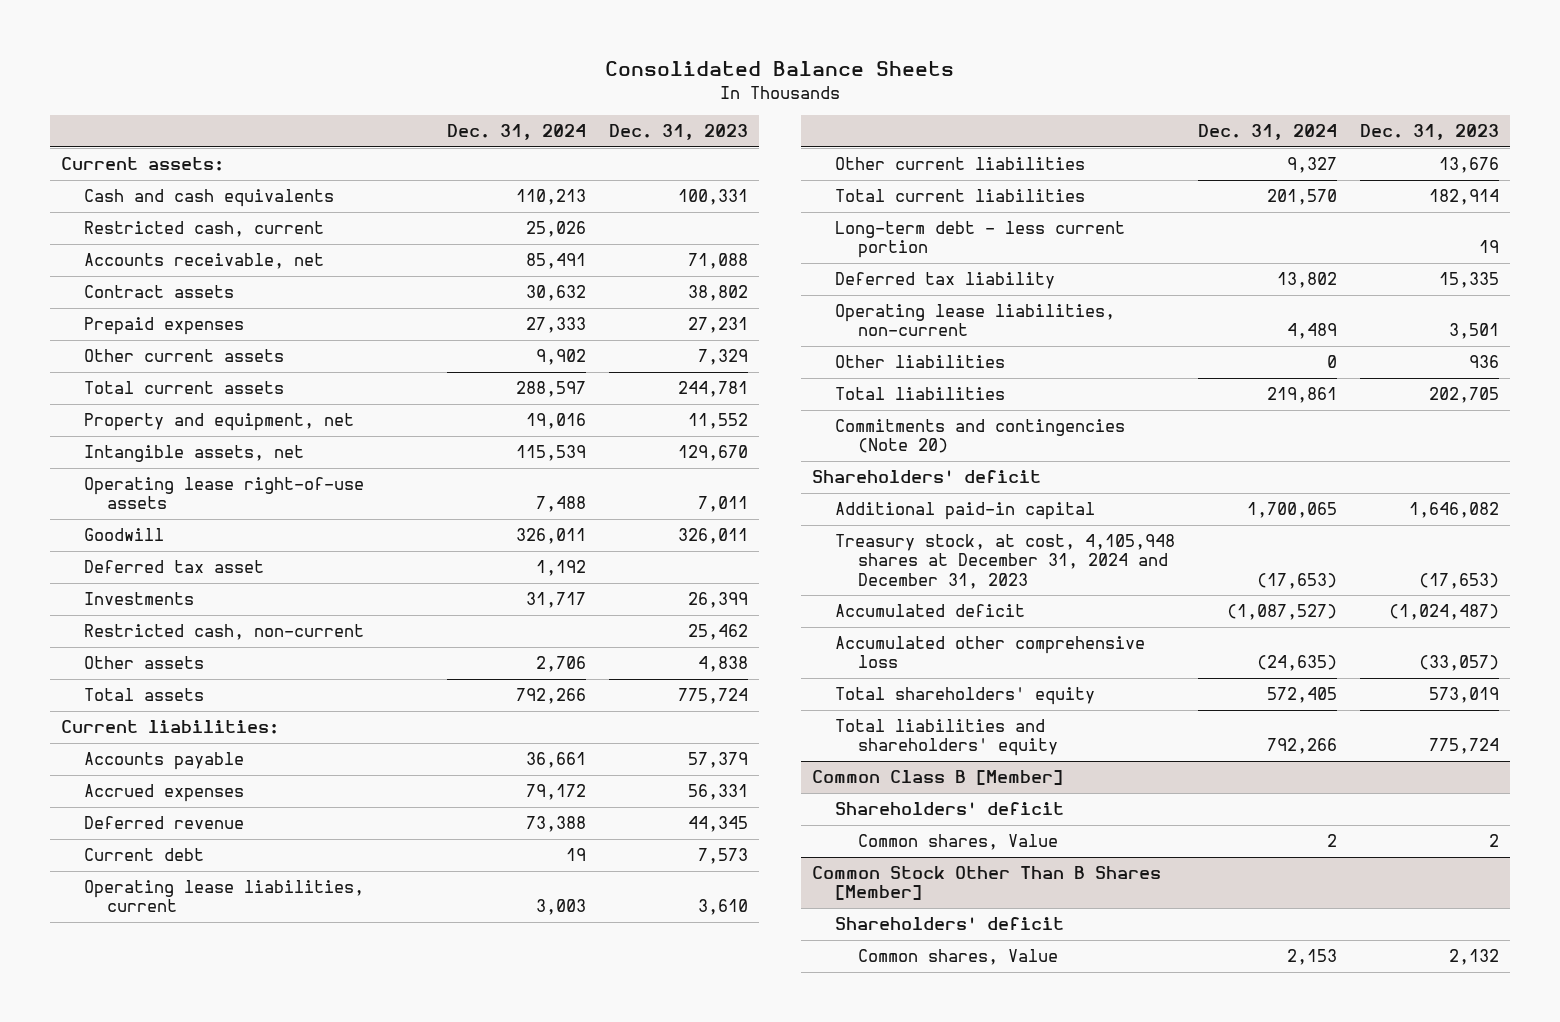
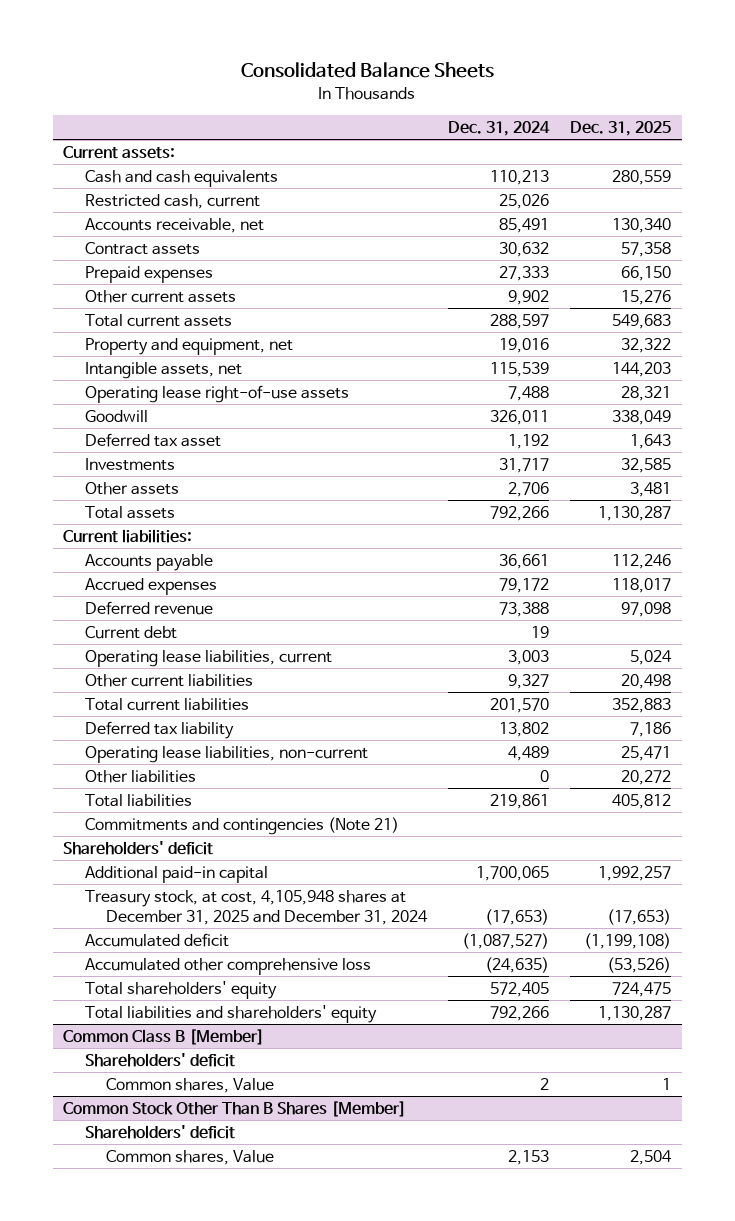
[608,124,748,141] Dec. 31, 2023 -> none
none -> [570,120,672,136] Dec. 31, 2025
[84,624,365,641] Restricted cash, non-current -> none
[835,221,1126,259] Long-term debt - less current portion -> none
[835,419,1126,454] Commitments and contingencies (Note 20) -> [84,816,399,835] Commitments and contingencies (Note 21)
[835,534,1176,589] Treasury stock, at cost, 4,105,948 shares at December 31, 2024 and December 31, 2023 -> [84,889,428,925] Treasury stock, at cost, 4,105,948 shares at December 31, 2025 and December 31, 2024

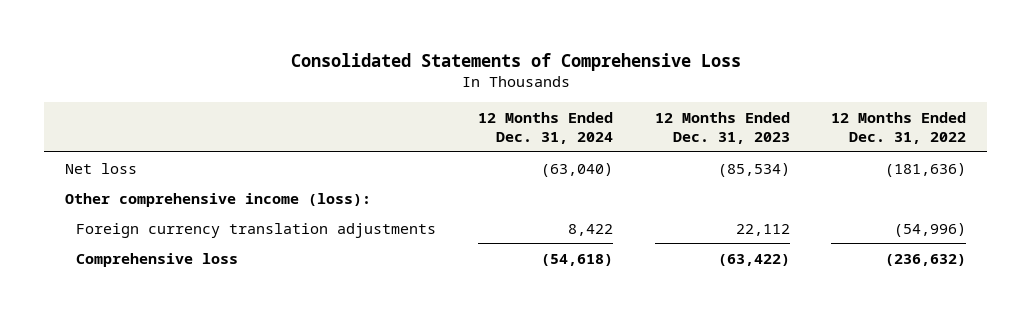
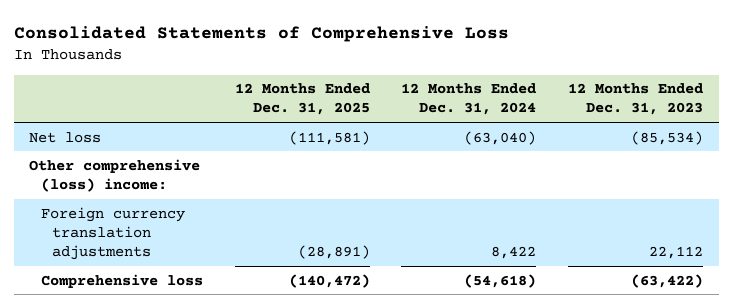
[831,111,967,145] 12 Months Ended Dec. 31, 2022 -> none
none -> [234,83,370,116] 12 Months Ended Dec. 31, 2025
[65,192,372,207] Other comprehensive income (loss): -> [29,158,201,192] Other comprehensive (loss) income:

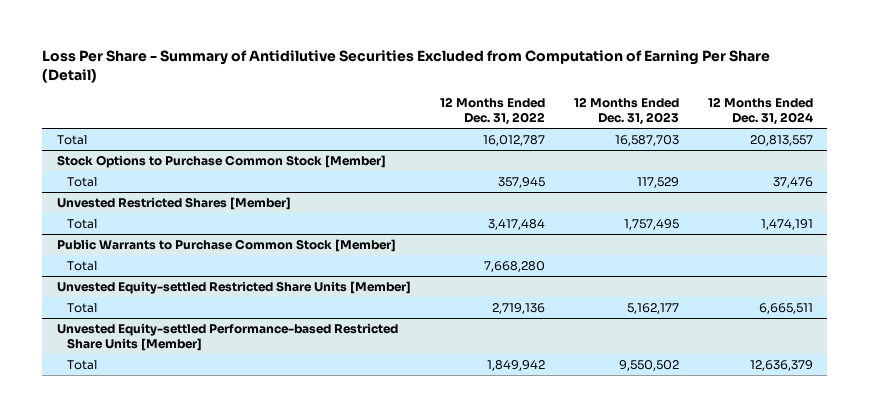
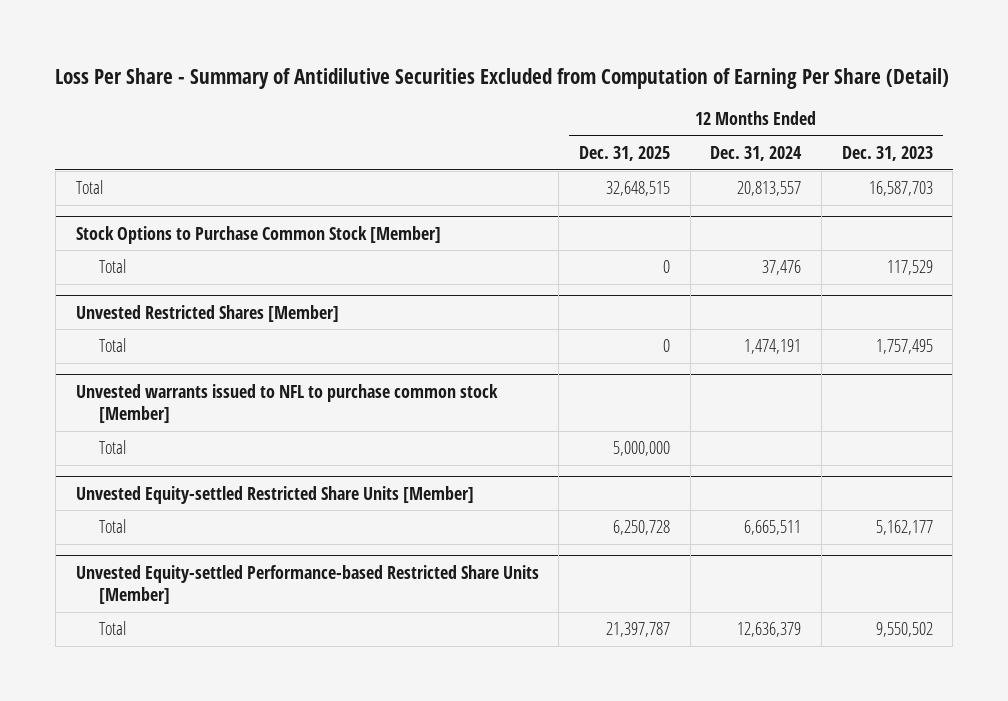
[439,97,545,125] 12 Months Ended Dec. 31, 2022 -> none
none -> [579,146,671,162] Dec. 31, 2025
[56,239,396,253] Public Warrants to Purchase Common Stock [Member] -> [75,383,498,424] Unvested warrants issued to NFL to purchase common stock [Member]

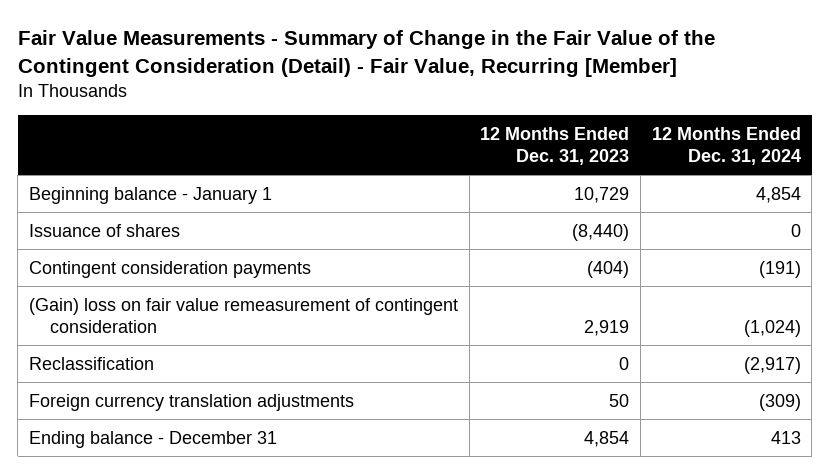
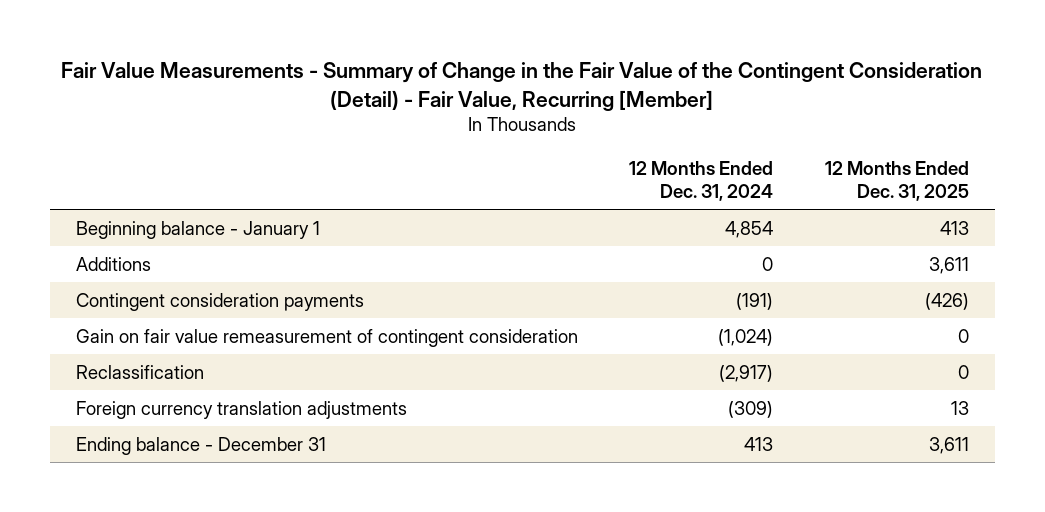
[480,126,630,166] 12 Months Ended Dec. 31, 2023 -> none
none -> [825,160,970,202] 12 Months Ended Dec. 31, 2025
[28,223,180,237] Issuance of shares -> none
none -> [75,256,151,271] Additions
[28,297,458,334] (Gain) loss on fair value remeasurement of contingent consideration -> [75,328,578,347] Gain on fair value remeasurement of contingent consideration

